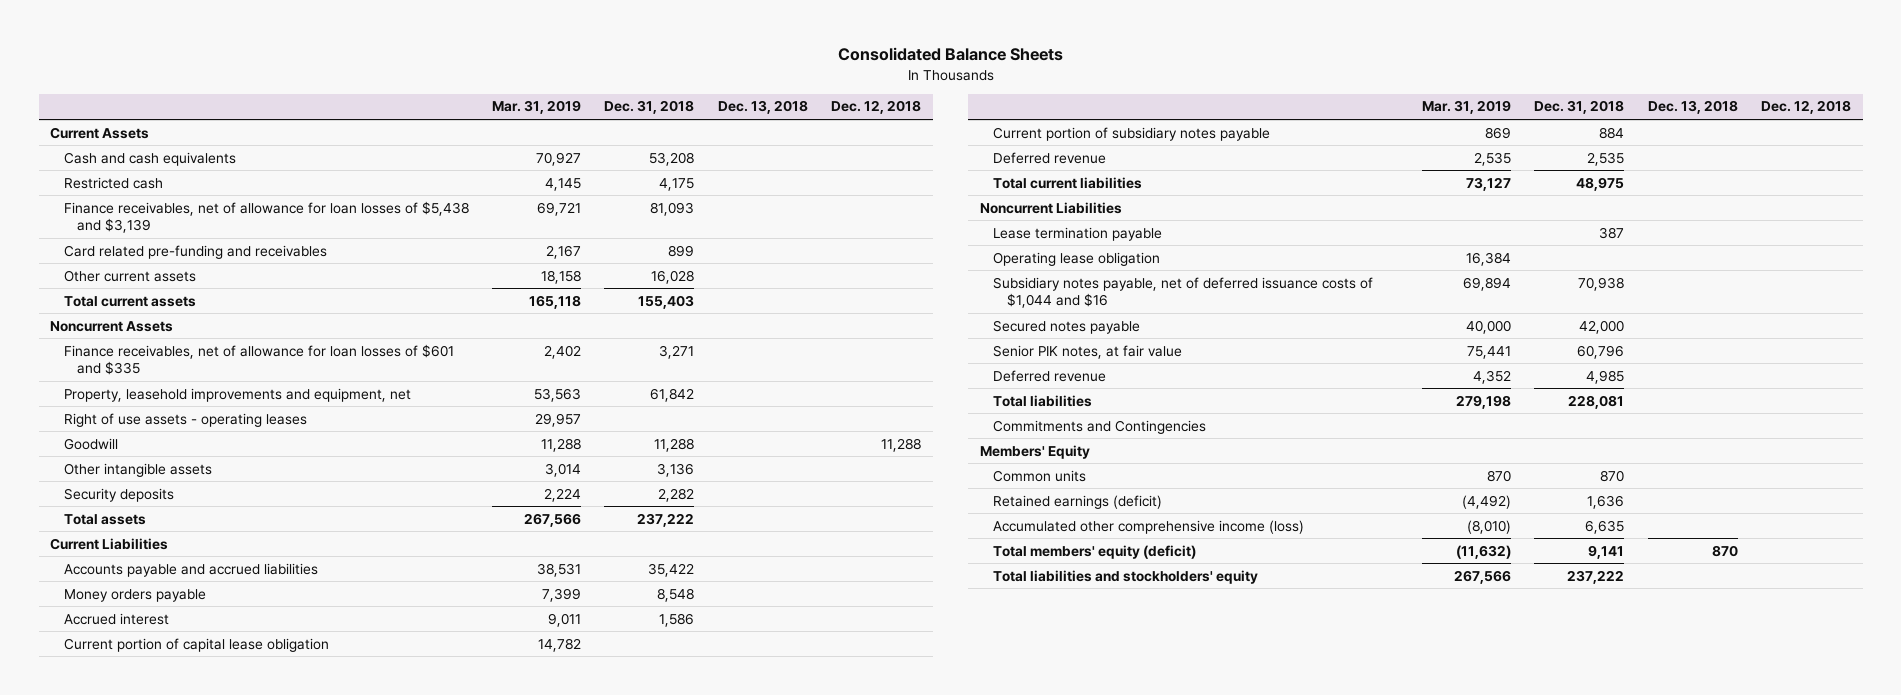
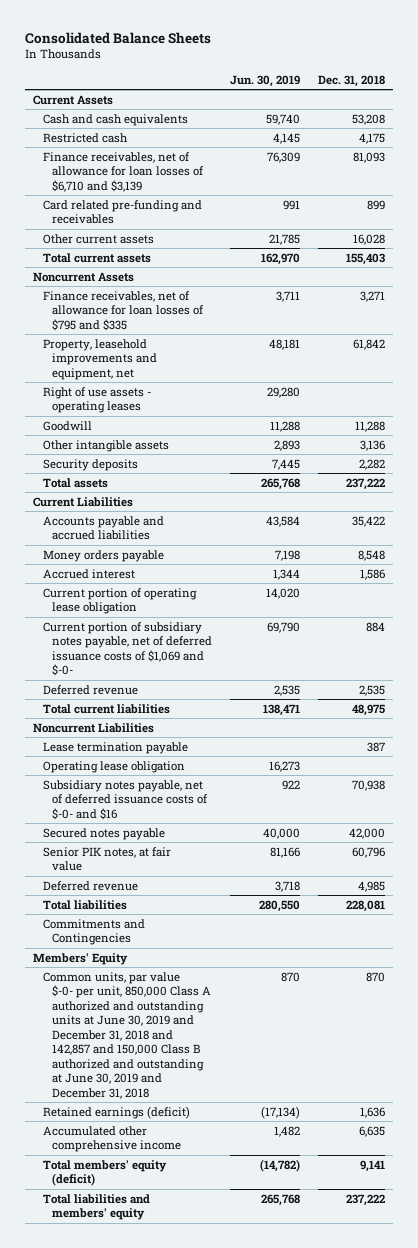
[491,100,581,115] Mar. 31, 2019 -> none
[717,100,808,115] Dec. 13, 2018 -> none
[831,100,922,115] Dec. 12, 2018 -> none
none -> [229,74,300,87] Jun. 30, 2019
[63,200,469,233] Finance receivables, net of allowance for loan losses of $5,438 and $3,139 -> [42,151,205,192] Finance receivables, net of allowance for loan losses of $6,710 and $3,139
[63,343,454,375] Finance receivables, net of allowance for loan losses of $601 and $335 -> [42,290,205,331] Finance receivables, net of allowance for loan losses of $795 and $335
[63,637,329,652] Current portion of capital lease obligation -> [42,587,197,615] Current portion of operating lease obligation
[993,126,1271,141] Current portion of subsidiary notes payable -> [42,621,213,677] Current portion of subsidiary notes payable, net of deferred issuance costs of $1,069 and $-0-
[993,276,1374,308] Subsidiary notes payable, net of deferred issuance costs of $1,044 and $16 -> [42,779,209,820] Subsidiary notes payable, net of deferred issuance costs of $-0- and $16
[993,469,1087,482] Common units -> [42,971,212,1099] Common units, par value $-0- per unit, 850,000 Class A authorized and outstanding units at June 30, 2019 and December 31, 2018 and 142,857 and 150,000 Class B authorized and outstanding at June 30, 2019 and December 31, 2018
[993,519,1305,534] Accumulated other comprehensive income (loss) -> [42,1125,182,1153] Accumulated other comprehensive income
[993,569,1259,584] Total liabilities and stockholders' equity -> [42,1193,150,1221] Total liabilities and members' equity

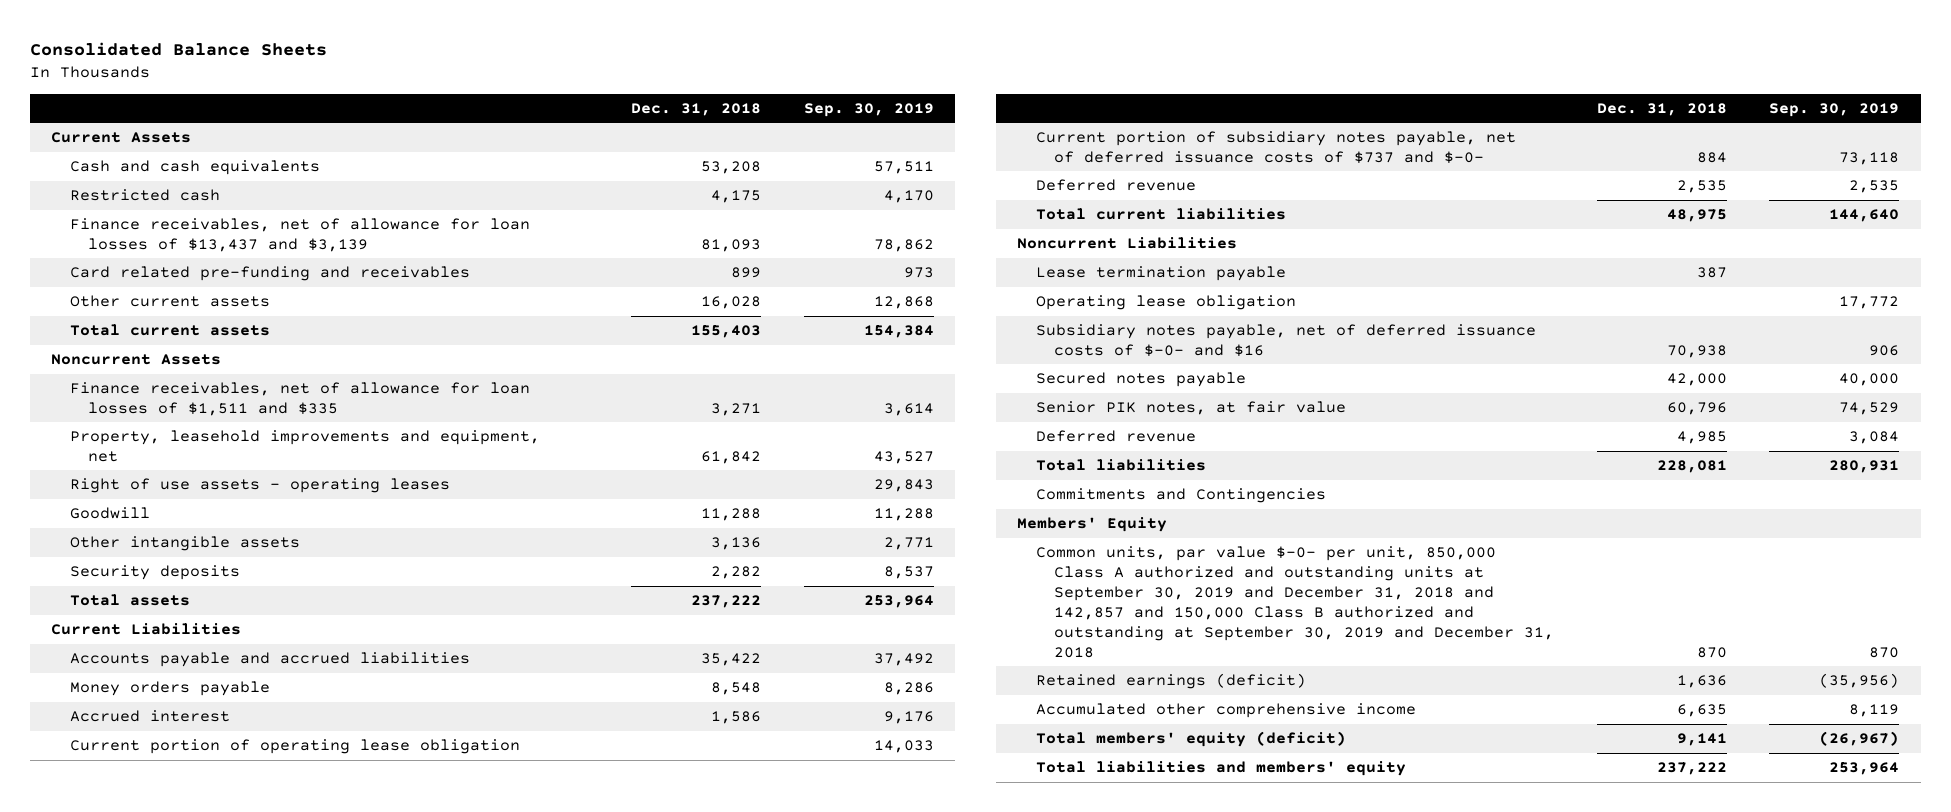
[229,74,300,87] Jun. 30, 2019 -> none
none -> [803,102,934,117] Sep. 30, 2019
[42,151,205,192] Finance receivables, net of allowance for loan losses of $6,710 and $3,139 -> [69,218,530,253] Finance receivables, net of allowance for loan losses of $13,437 and $3,139
[42,290,205,331] Finance receivables, net of allowance for loan losses of $795 and $335 -> [69,382,530,417] Finance receivables, net of allowance for loan losses of $1,511 and $335
[42,621,213,677] Current portion of subsidiary notes payable, net of deferred issuance costs of $1,069 and $-0- -> [1035,131,1516,165] Current portion of subsidiary notes payable, net of deferred issuance costs of $737 and $-0-
[42,971,212,1099] Common units, par value $-0- per unit, 850,000 Class A authorized and outstanding units at June 30, 2019 and December 31, 2018 and 142,857 and 150,000 Class B authorized and outstanding at June 30, 2019 and December 31, 2018 -> [1035,546,1555,658] Common units, par value $-0- per unit, 850,000 Class A authorized and outstanding units at September 30, 2019 and December 31, 2018 and 142,857 and 150,000 Class B authorized and outstanding at September 30, 2019 and December 31, 2018

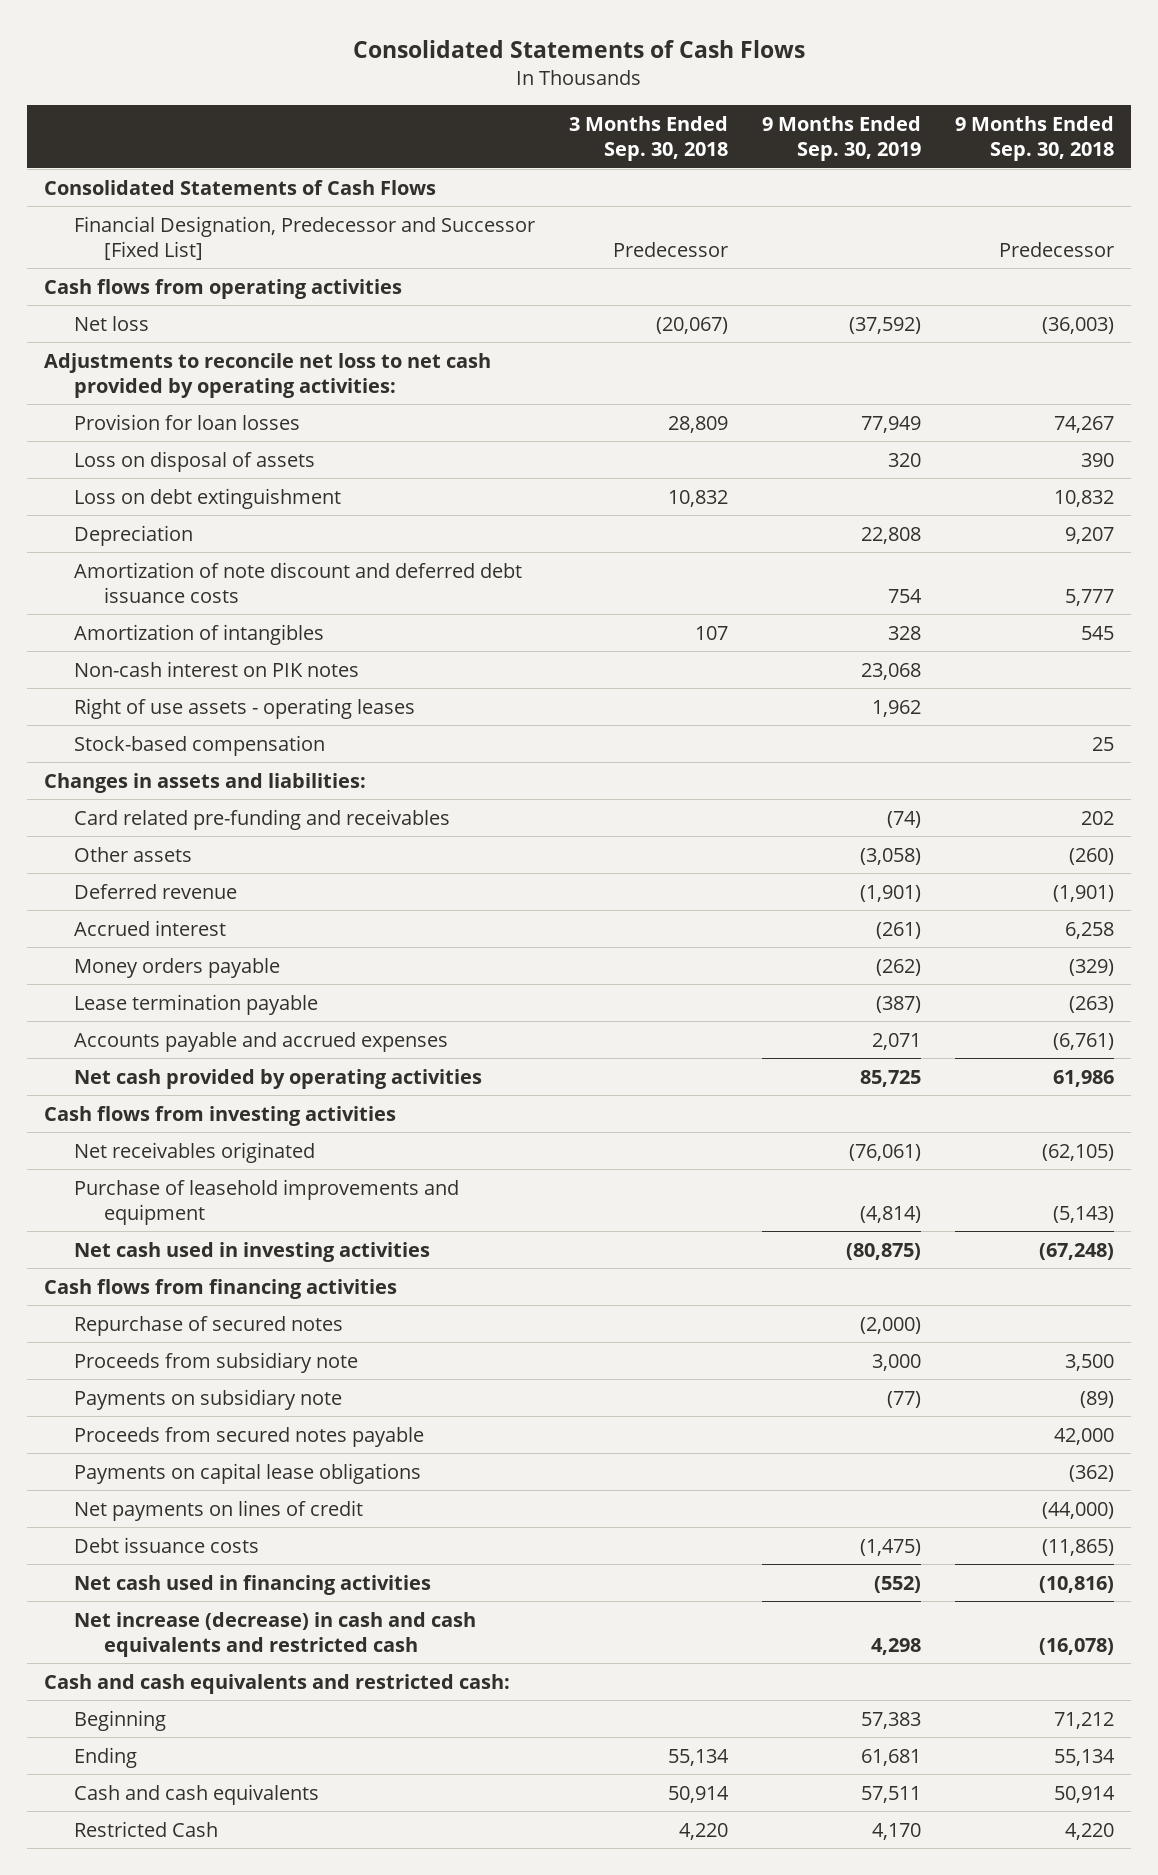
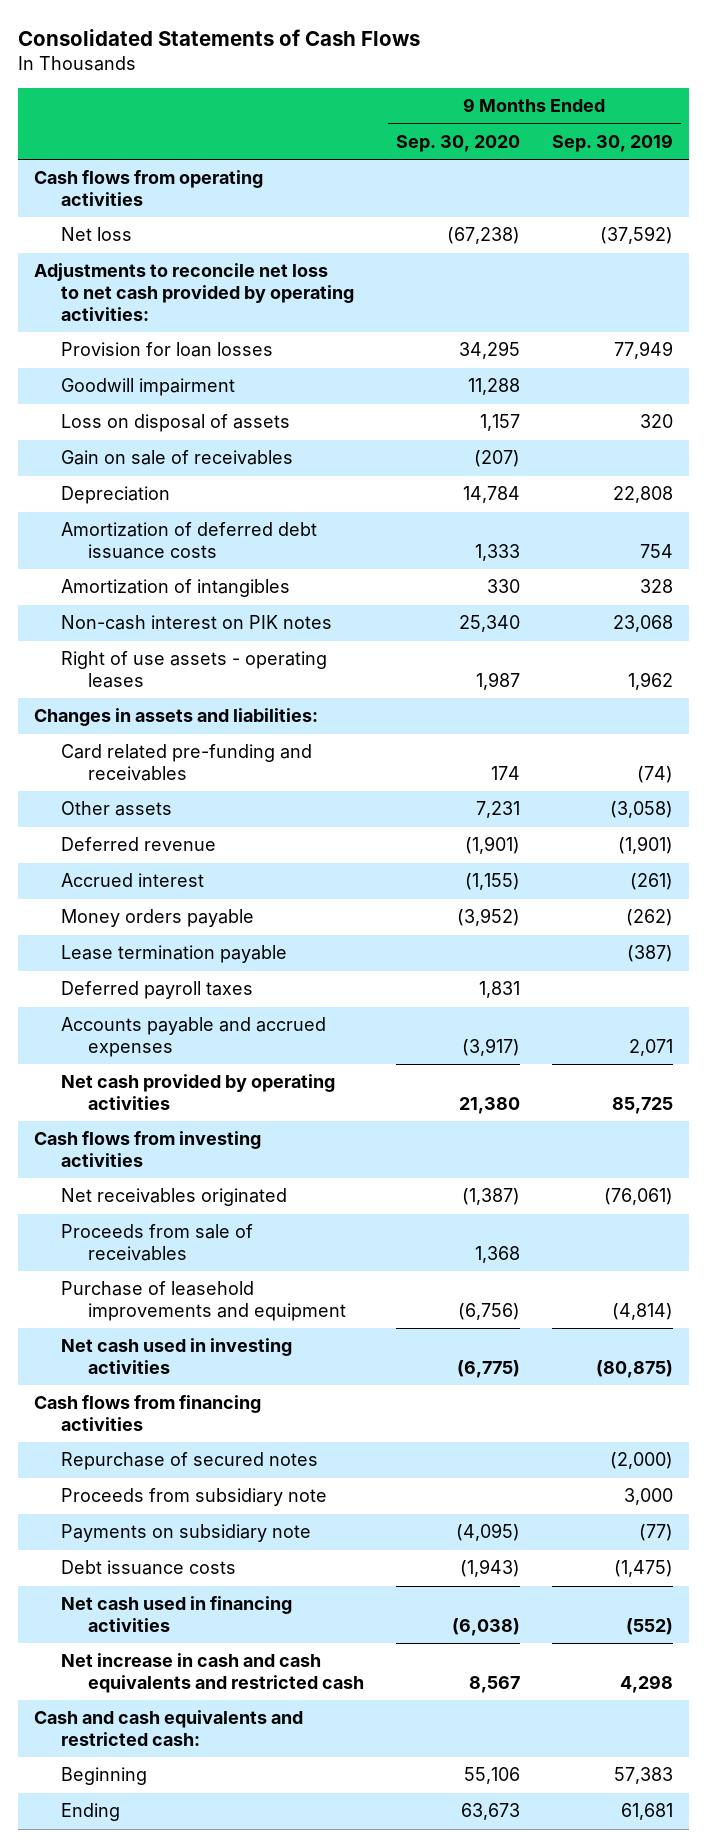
[569,115,729,162] 3 Months Ended Sep. 30, 2018 -> none
[955,115,1115,162] 9 Months Ended Sep. 30, 2018 -> none
none -> [396,134,521,152] Sep. 30, 2020
[43,179,436,195] Consolidated Statements of Cash Flows -> none
[74,215,536,261] Financial Designation, Predecessor and Successor [Fixed List] -> none
none -> [61,378,236,397] Goodwill impairment
[74,487,342,509] Loss on debt extinguishment -> none
none -> [61,450,294,466] Gain on sale of receivables
[74,561,523,604] Amortization of note discount and deferred debt issuance costs -> [61,522,318,560] Amortization of deferred debt issuance costs
[74,734,326,756] Stock-based compensation -> none
none -> [61,981,254,1000] Deferred payroll taxes
none -> [61,1224,254,1262] Proceeds from sale of receivables
[74,1426,425,1447] Proceeds from secured notes payable -> none
[74,1462,422,1484] Payments on capital lease obligations -> none
[74,1499,364,1521] Net payments on lines of credit -> none
[74,1611,477,1658] Net increase (decrease) in cash and cash equivalents and restricted cash -> [61,1653,365,1694] Net increase in cash and cash equivalents and restricted cash
[74,1783,320,1805] Cash and cash equivalents -> none
[74,1820,219,1837] Restricted Cash -> none

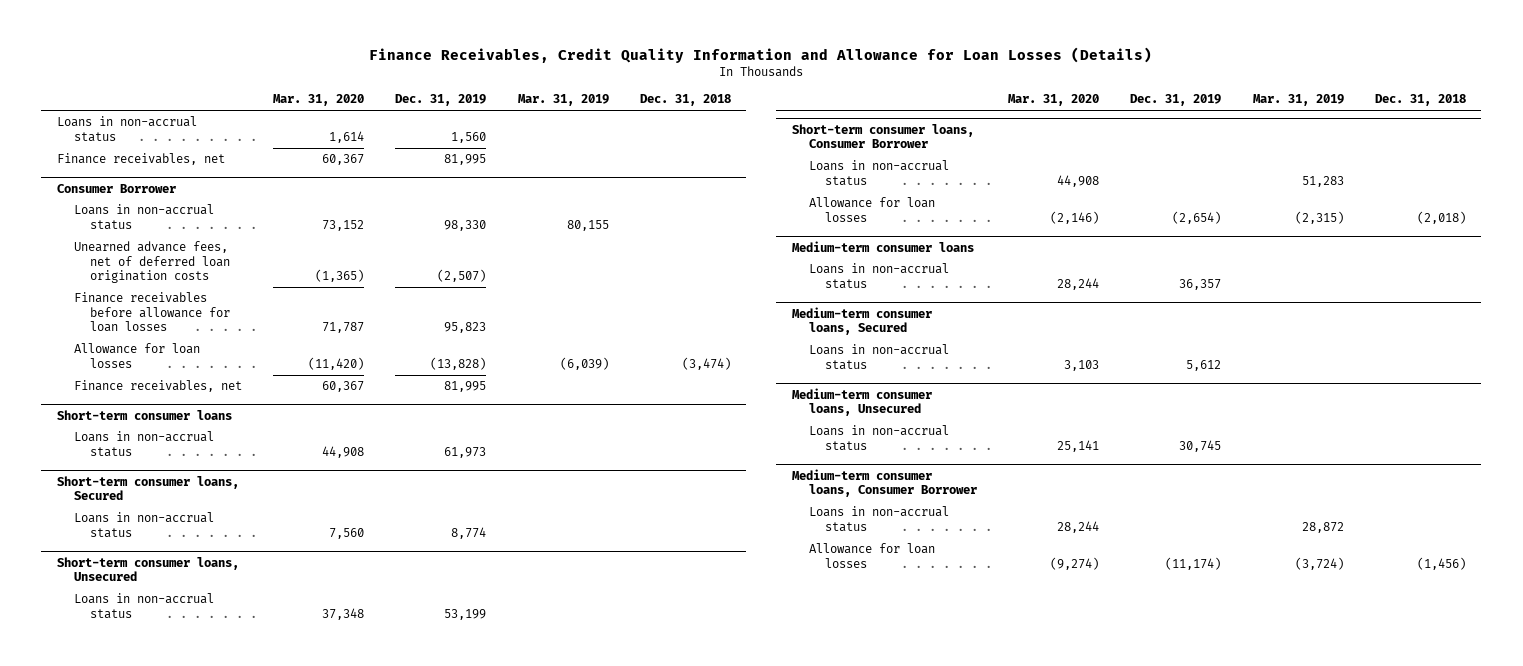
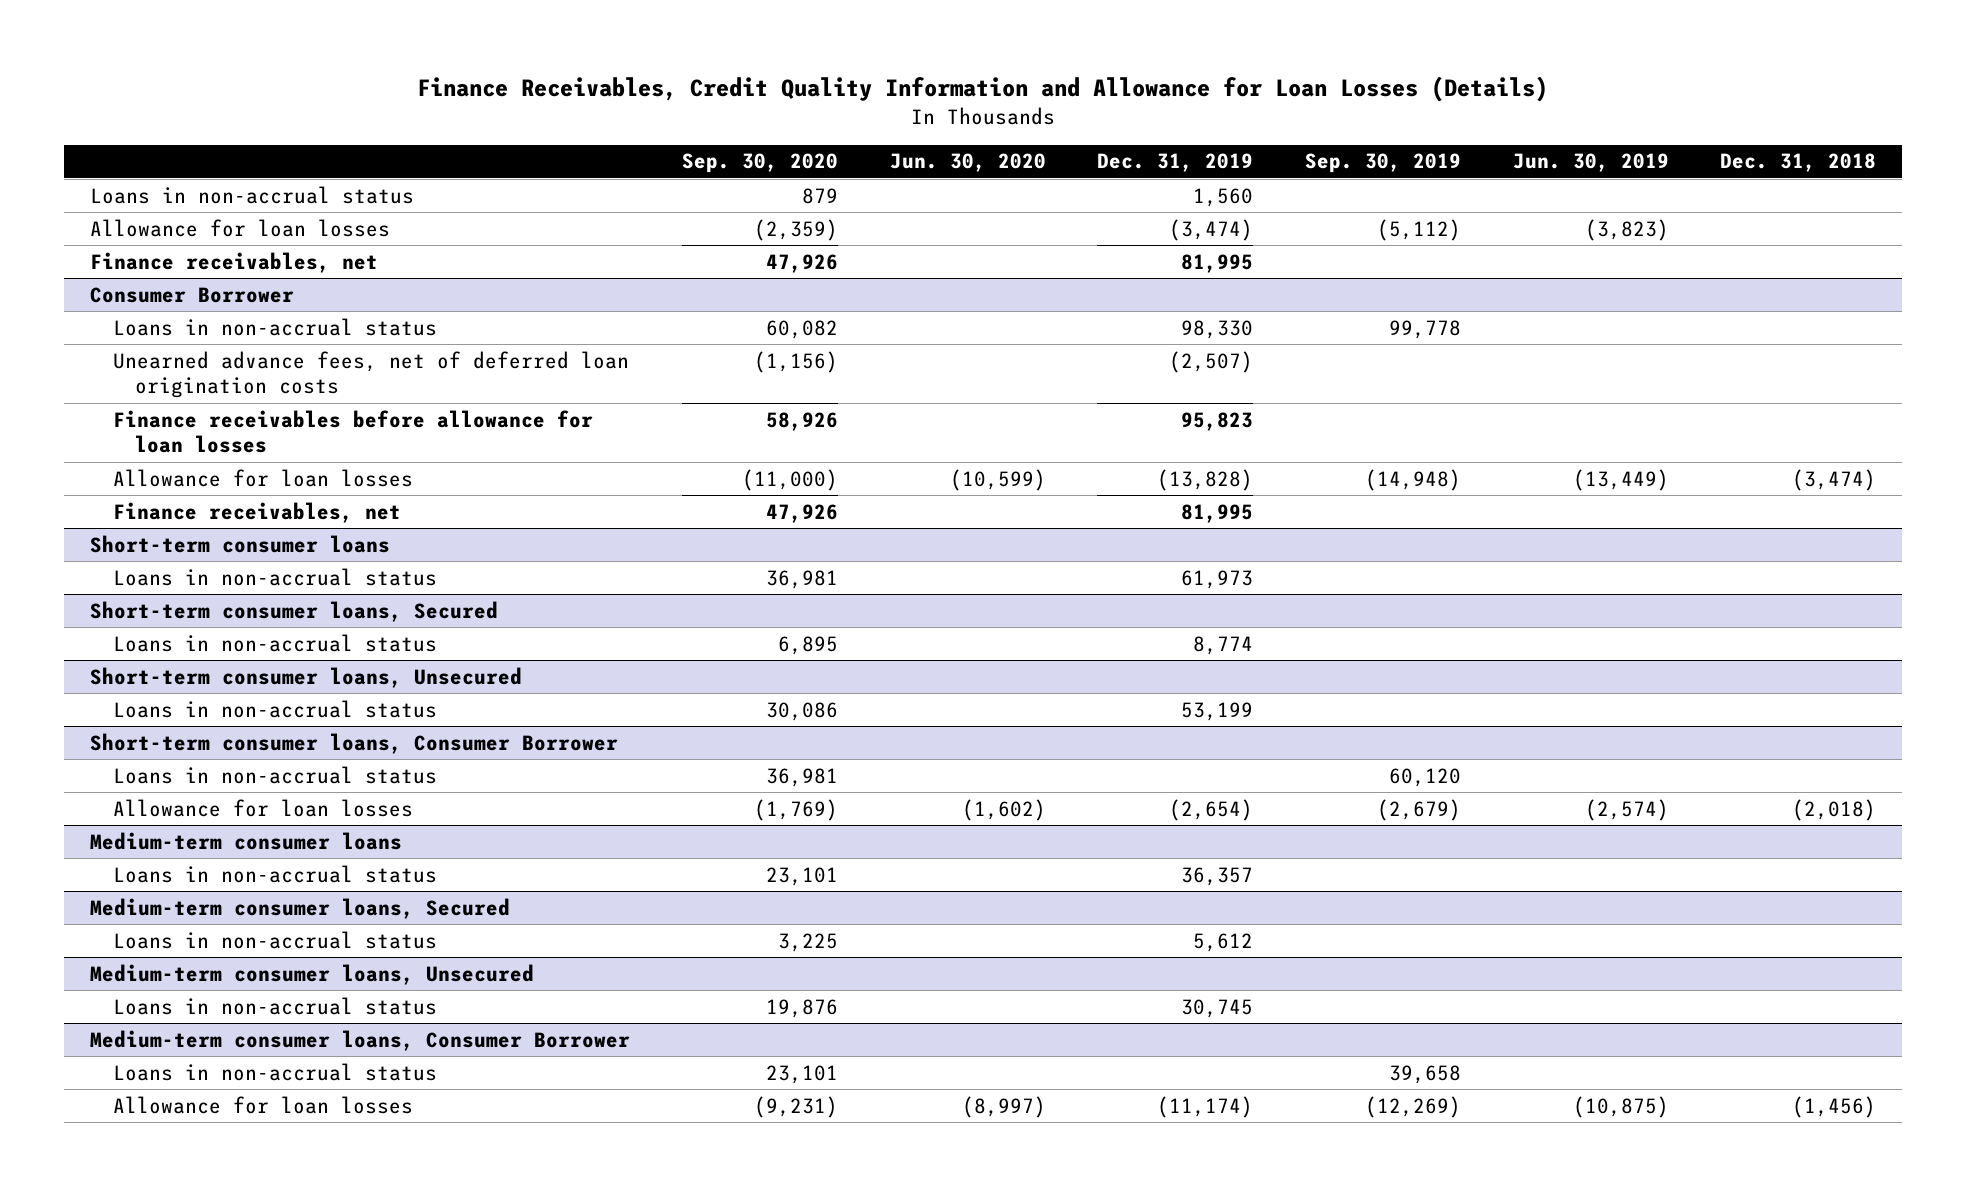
[272,94,364,107] Mar. 31, 2020 -> none
[517,94,609,107] Mar. 31, 2019 -> none
none -> [681,153,838,174] Sep. 30, 2020
none -> [889,153,1046,173] Jun. 30, 2020
none -> [1305,153,1462,174] Sep. 30, 2019
none -> [1512,153,1669,173] Jun. 30, 2019
none -> [90,218,391,237] Allowance for loan losses

